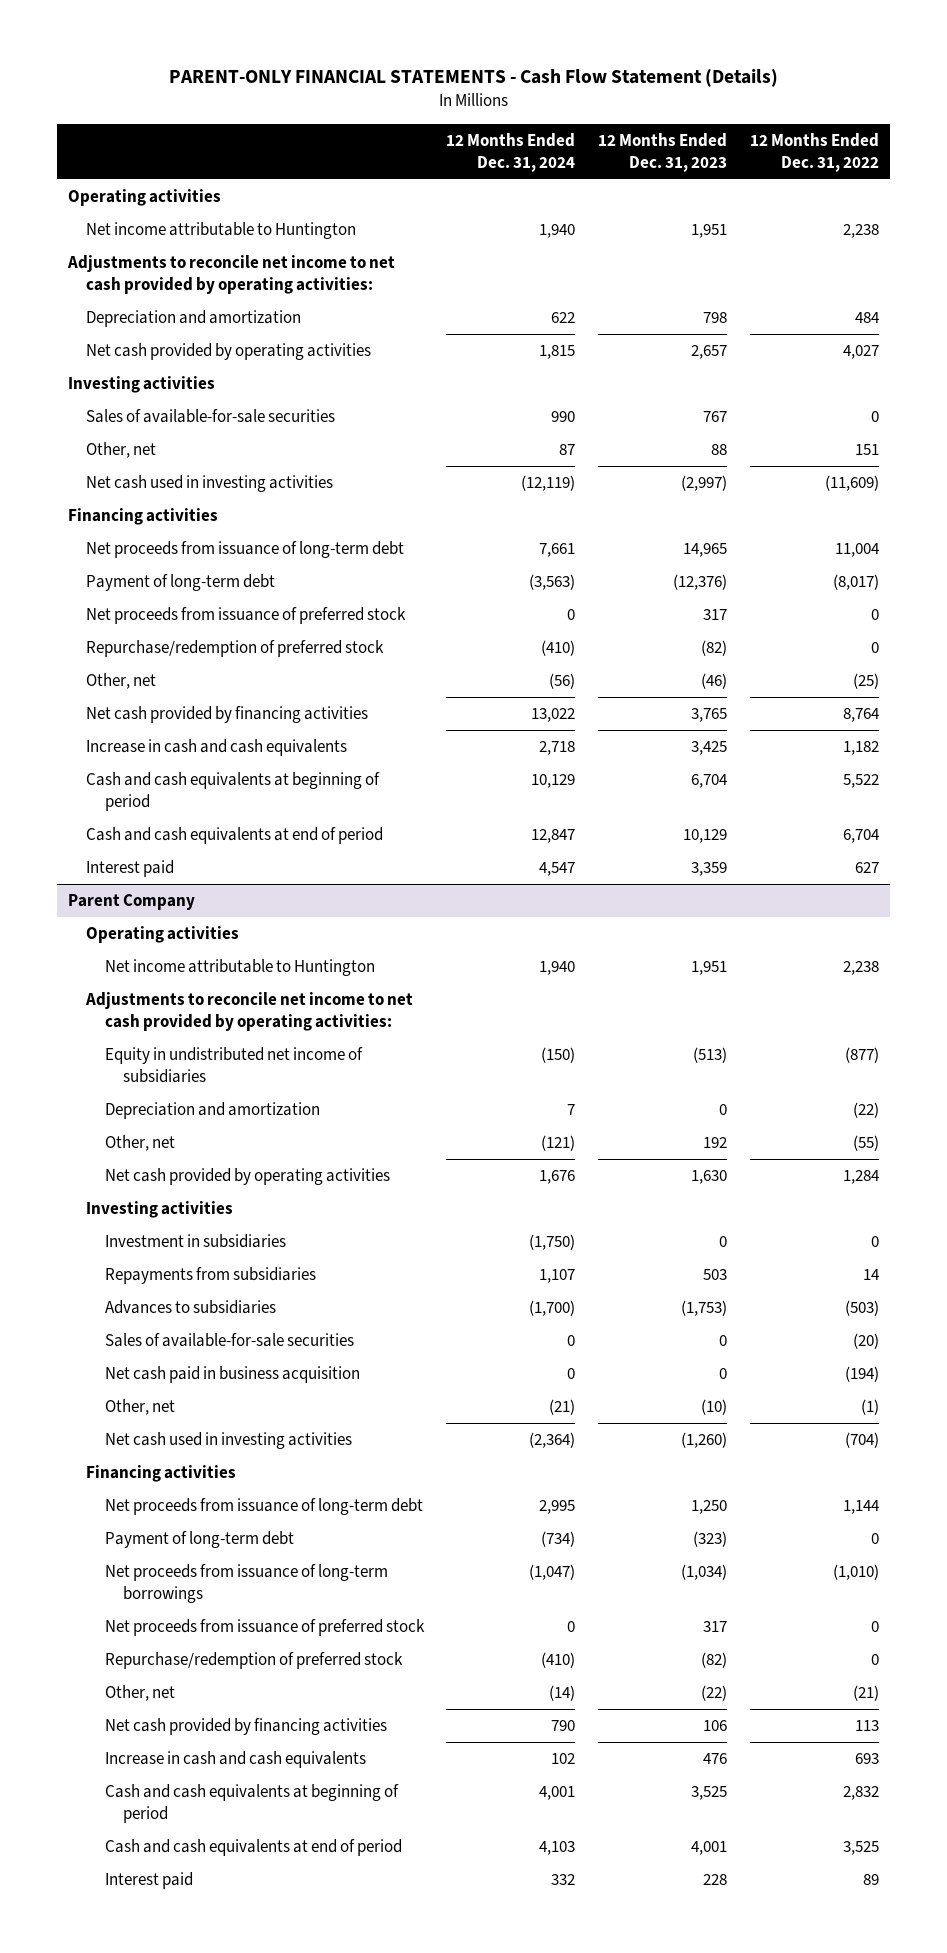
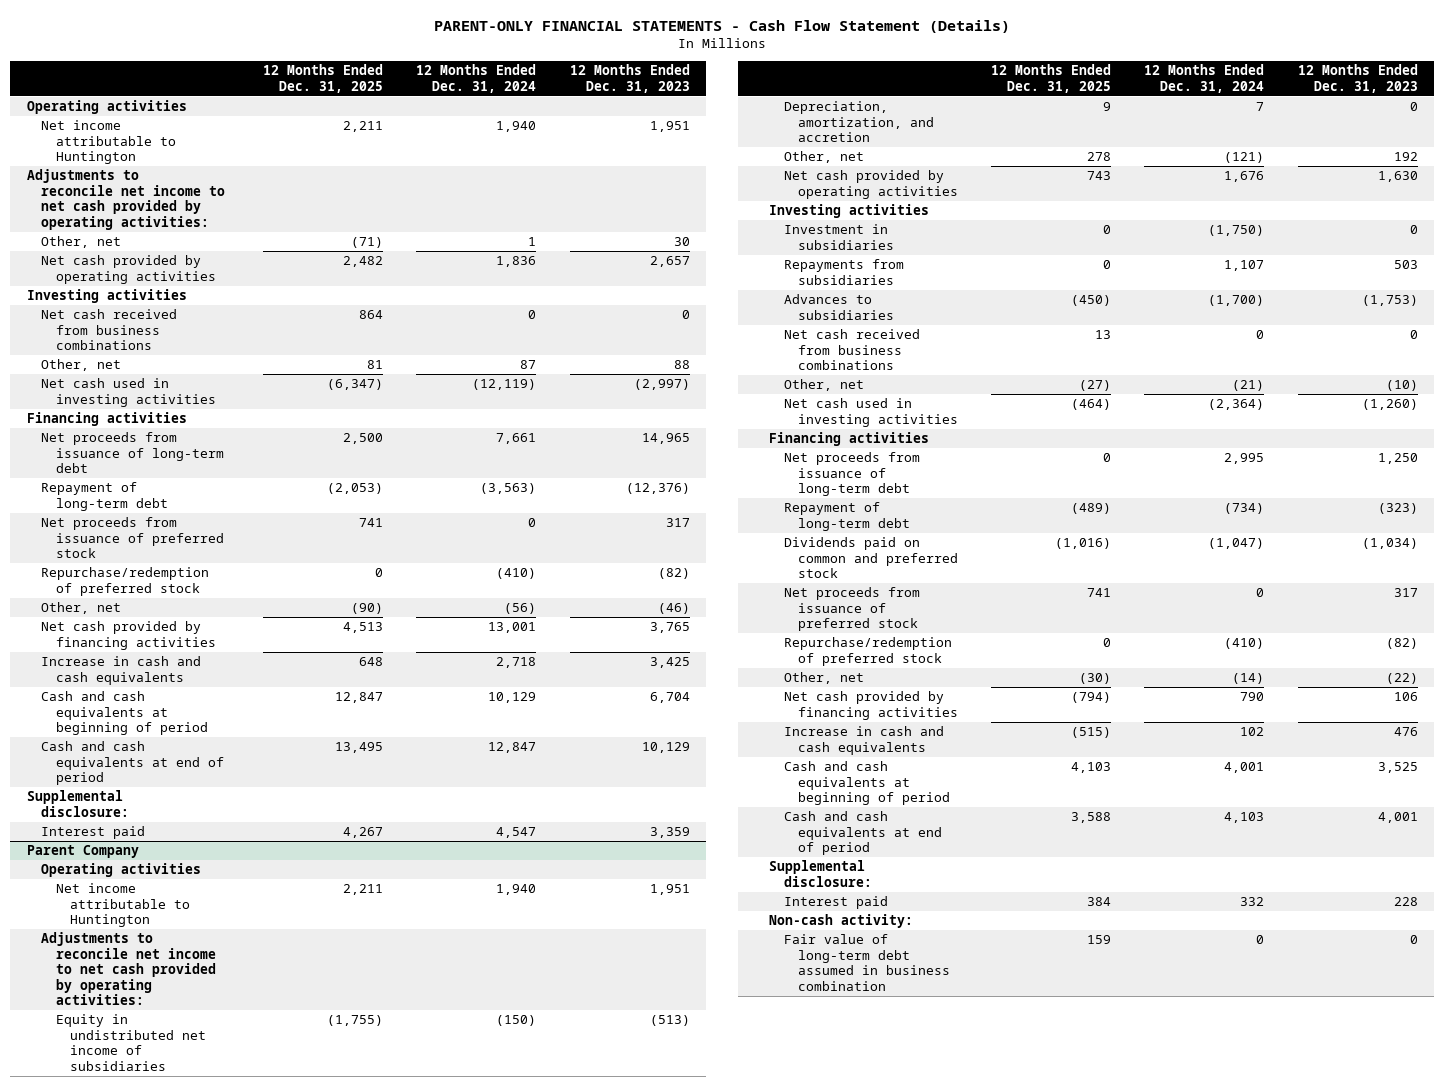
[749,132,879,172] 12 Months Ended Dec. 31, 2022 -> none
none -> [262,64,383,93] 12 Months Ended Dec. 31, 2025
[86,310,302,328] Depreciation and amortization -> none
none -> [41,236,122,249] Other, net
[539,345,576,360] 1,815 -> [496,256,537,268] 1,836
[86,409,336,424] Sales of available-for-sale securities -> none
none -> [41,309,178,351] Net cash received from business combinations
[86,574,276,592] Payment of long-term debt -> [41,482,168,511] Repayment of long-term debt
[531,708,576,723] 13,022 -> [488,622,537,634] 13,001
none -> [27,790,130,817] Supplemental disclosure:
[104,1102,320,1120] Depreciation and amortization -> [783,101,934,143] Depreciation, amortization, and accretion
[104,1333,354,1348] Sales of available-for-sale securities -> none
[104,1366,360,1384] Net cash paid in business acquisition -> [783,329,920,371] Net cash received from business combinations
[104,1531,294,1549] Payment of long-term debt -> [783,502,910,531] Repayment of long-term debt
[104,1564,388,1604] Net proceeds from issuance of long-term borrowings -> [783,537,958,579] Dividends paid on common and preferred stock
none -> [769,860,872,887] Supplemental disclosure:
none -> [769,914,914,929] Non-cash activity:
none -> [783,934,950,991] Fair value of long-term debt assumed in business combination

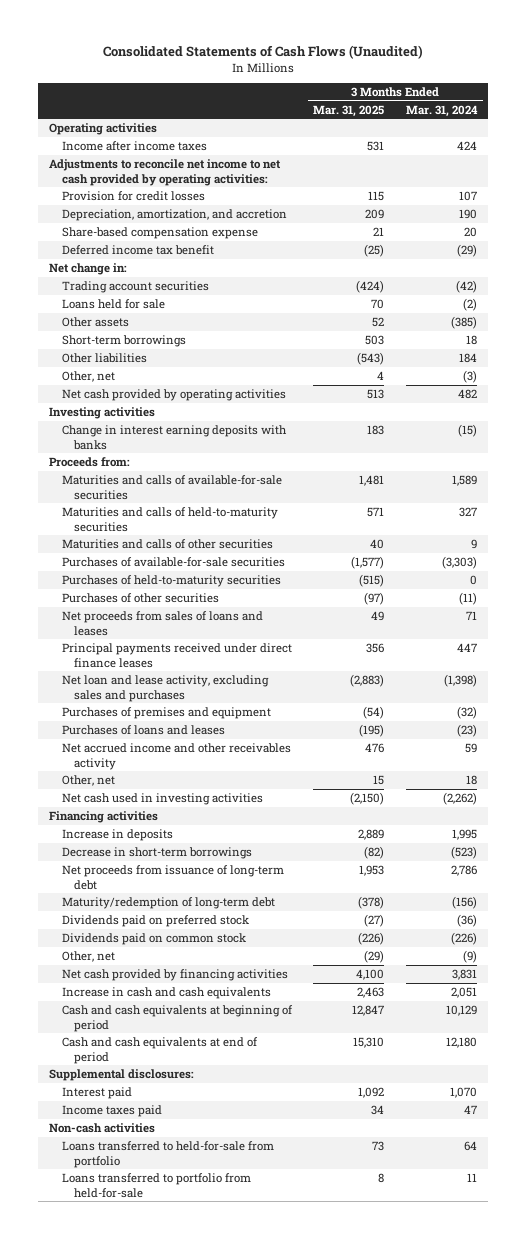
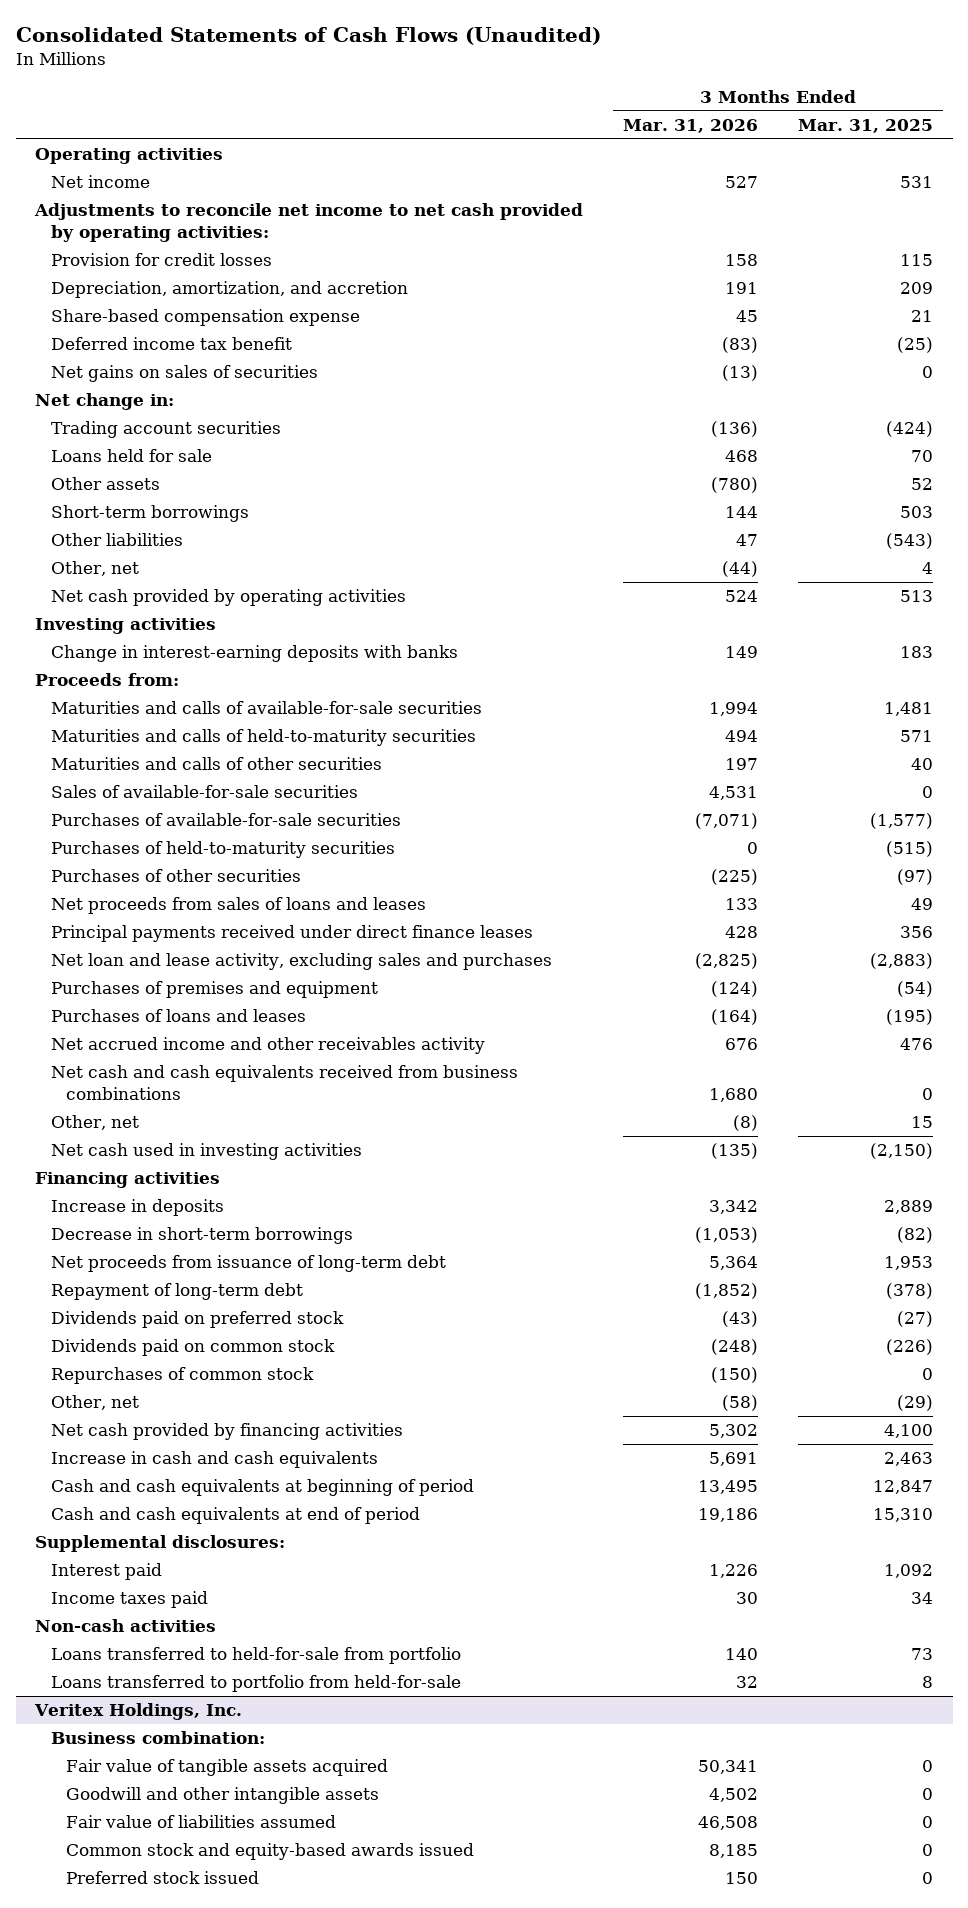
[406,104,479,117] Mar. 31, 2024 -> none
none -> [623,118,759,133] Mar. 31, 2026
[61,140,207,151] Income after income taxes -> [50,175,150,189] Net income
none -> [50,365,318,383] Net gains on sales of securities
[61,424,287,450] Change in interest earning deposits with banks -> [50,645,458,663] Change in interest-earning deposits with banks
none -> [50,785,358,799] Sales of available-for-sale securities
none -> [50,1065,518,1101] Net cash and cash equivalents received from business combinations
[61,896,275,909] Maturity/redemption of long-term debt -> [50,1283,303,1301] Repayment of long-term debt
none -> [50,1367,314,1385] Repurchases of common stock
none -> [34,1703,243,1721] Veritex Holdings, Inc.
none -> [50,1731,265,1745] Business combination:
none -> [66,1759,389,1777] Fair value of tangible assets acquired
none -> [66,1787,380,1805] Goodwill and other intangible assets
none -> [66,1815,337,1829] Fair value of liabilities assumed
none -> [66,1843,475,1861] Common stock and equity-based awards issued
none -> [66,1871,260,1885] Preferred stock issued

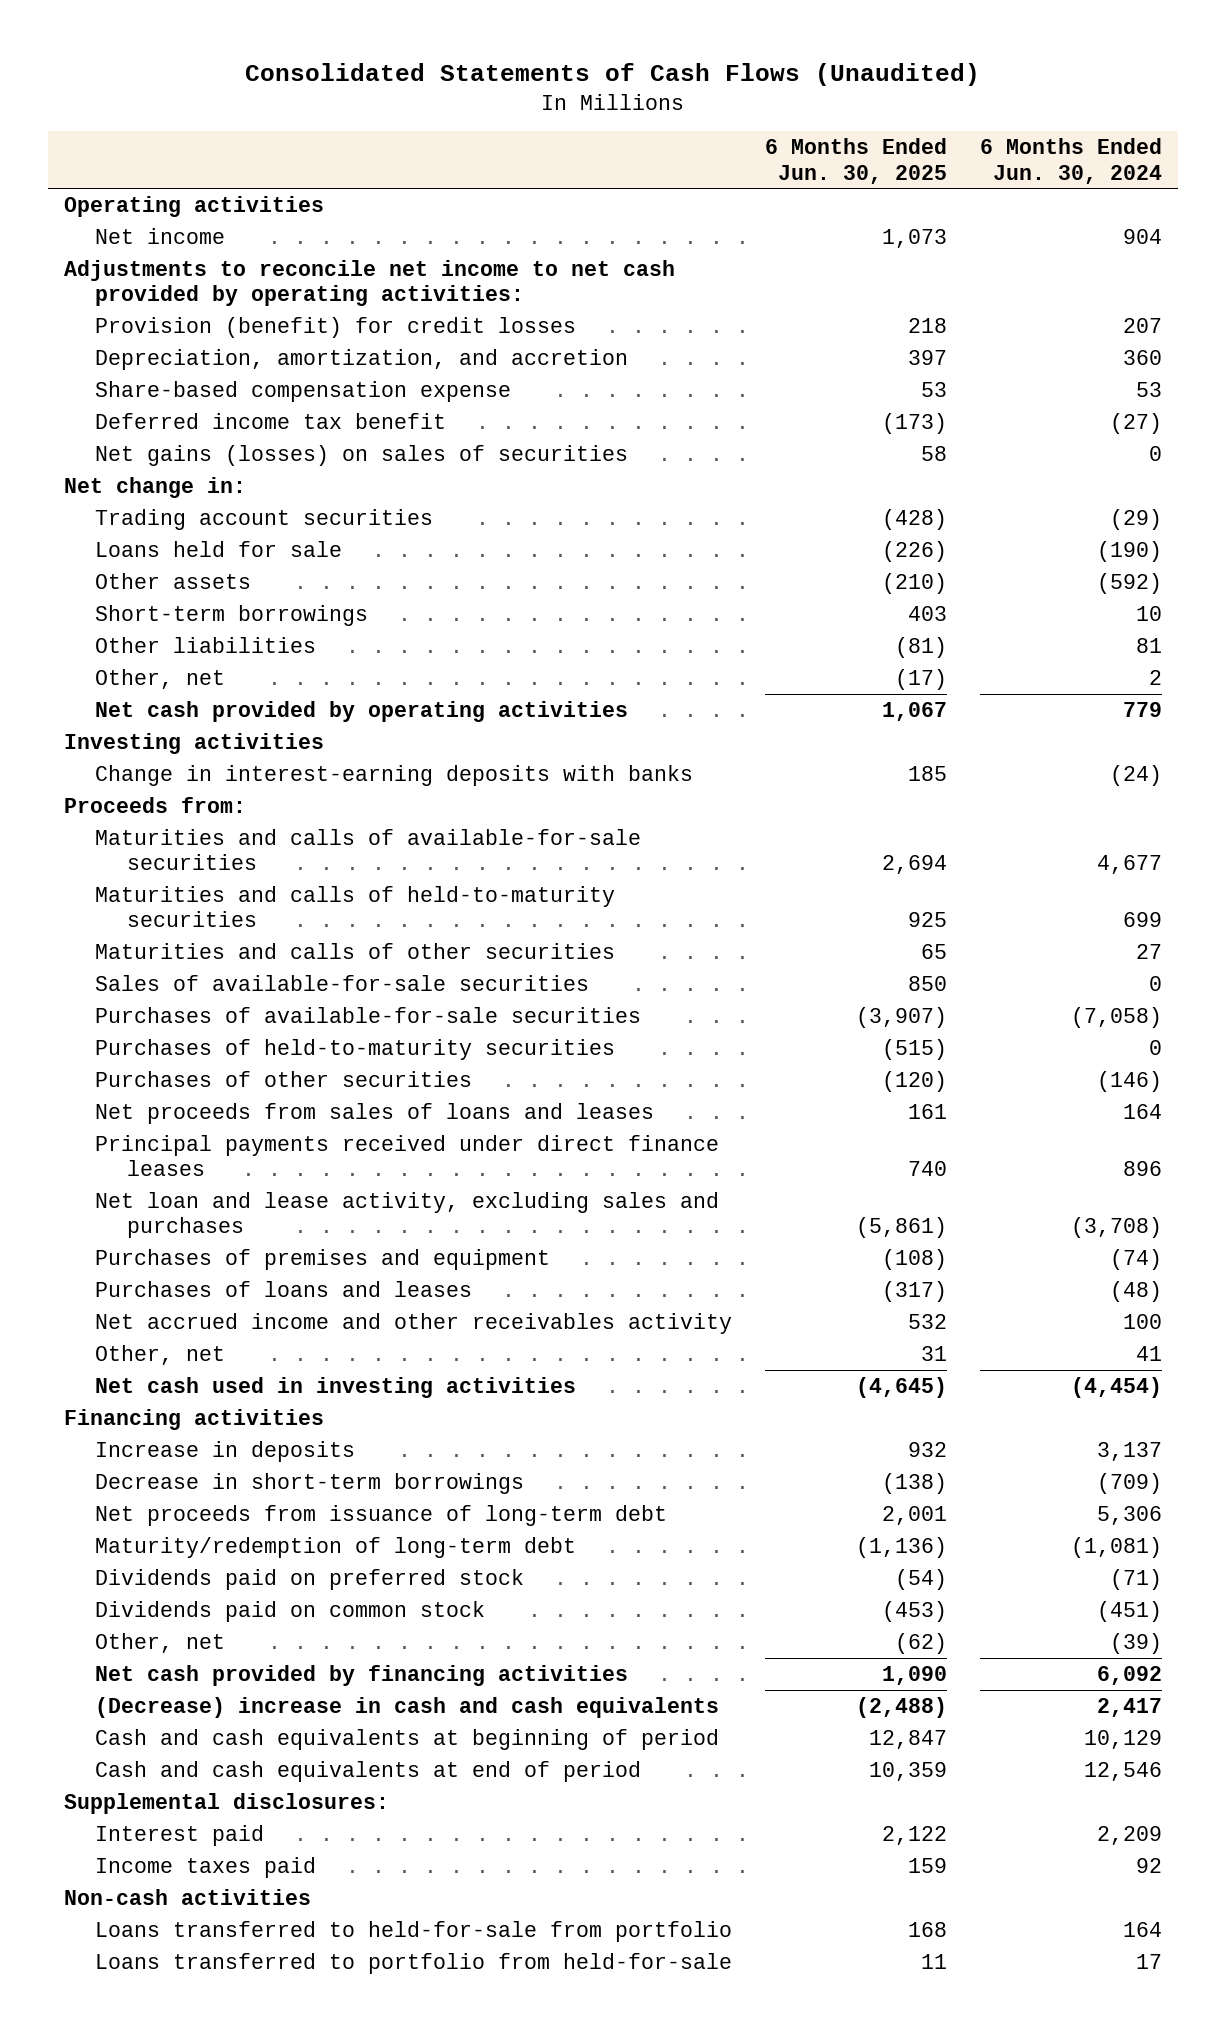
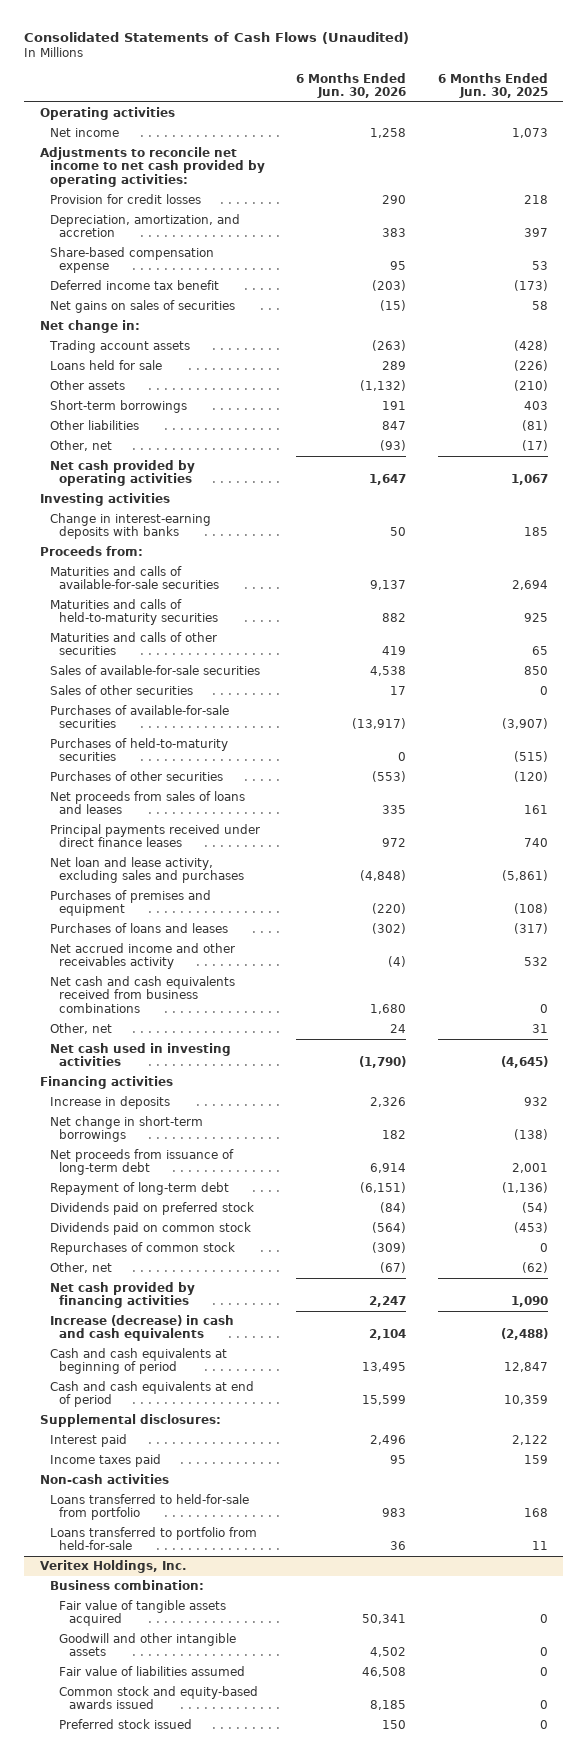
[979,138,1162,184] 6 Months Ended Jun. 30, 2024 -> none
none -> [296,72,407,98] 6 Months Ended Jun. 30, 2026
[95,316,577,338] Provision (benefit) for credit losses -> [49,194,201,205] Provision for credit losses
[95,444,629,466] Net gains (losses) on sales of securities -> [49,300,235,314] Net gains on sales of securities
[95,508,434,530] Trading account securities -> [48,340,190,354] Trading account assets
none -> [49,685,193,696] Sales of other securities
none -> [49,976,235,1013] Net cash and cash equivalents received from business combinations
[95,1472,525,1494] Decrease in short-term borrowings -> [49,1116,203,1143] Net change in short-term borrowings
[95,1536,577,1558] Maturity/redemption of long-term debt -> [49,1182,229,1196] Repayment of long-term debt
none -> [49,1242,235,1256] Repurchases of common stock
[95,1696,720,1718] (Decrease) increase in cash and cash equivalents -> [49,1315,234,1342] Increase (decrease) in cash and cash equivalents
none -> [40,1560,188,1574] Veritex Holdings, Inc.
none -> [49,1580,204,1591] Business combination:
none -> [59,1600,227,1627] Fair value of tangible assets acquired
none -> [59,1633,237,1657] Goodwill and other intangible assets
none -> [59,1666,246,1677] Fair value of liabilities assumed
none -> [59,1686,259,1710] Common stock and equity-based awards issued
none -> [59,1719,193,1730] Preferred stock issued

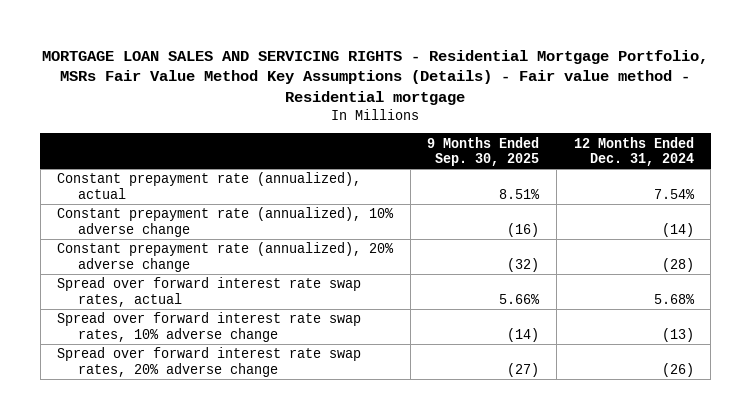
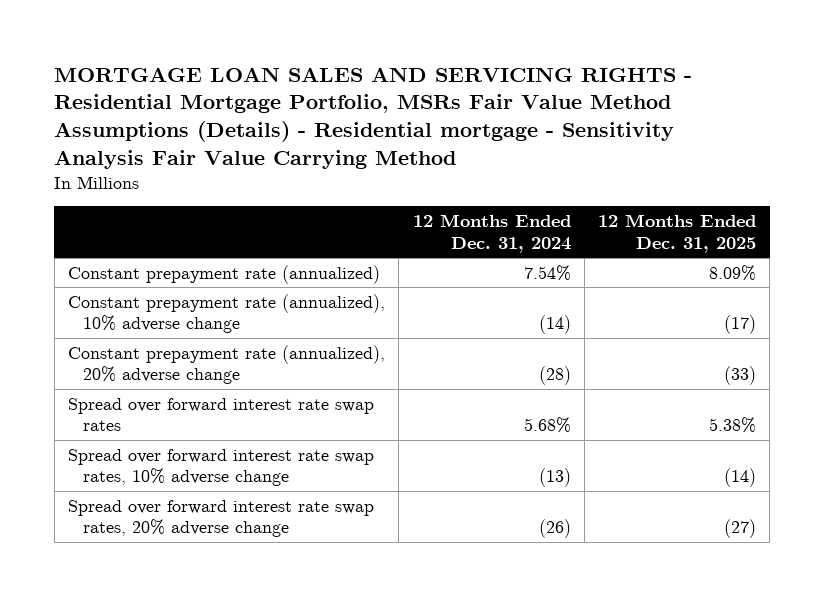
[42,49,709,106] MORTGAGE LOAN SALES AND SERVICING RIGHTS - Residential Mortgage Portfolio, MSRs Fair Value Method Key Assumptions (Details) - Fair value method - Residential mortgage -> [54,66,693,169] MORTGAGE LOAN SALES AND SERVICING RIGHTS - Residential Mortgage Portfolio, MSRs Fair Value Method Assumptions (Details) - Residential mortgage - Sensitivity Analysis Fair Value Carrying Method
[427,136,540,167] 9 Months Ended Sep. 30, 2025 -> none
none -> [598,214,757,253] 12 Months Ended Dec. 31, 2025
[57,172,362,199] Constant prepayment rate (annualized), actual -> [67,264,380,284] Constant prepayment rate (annualized)
[57,277,362,307] Spread over forward interest rate swap rates, actual -> [67,397,374,432] Spread over forward interest rate swap rates

